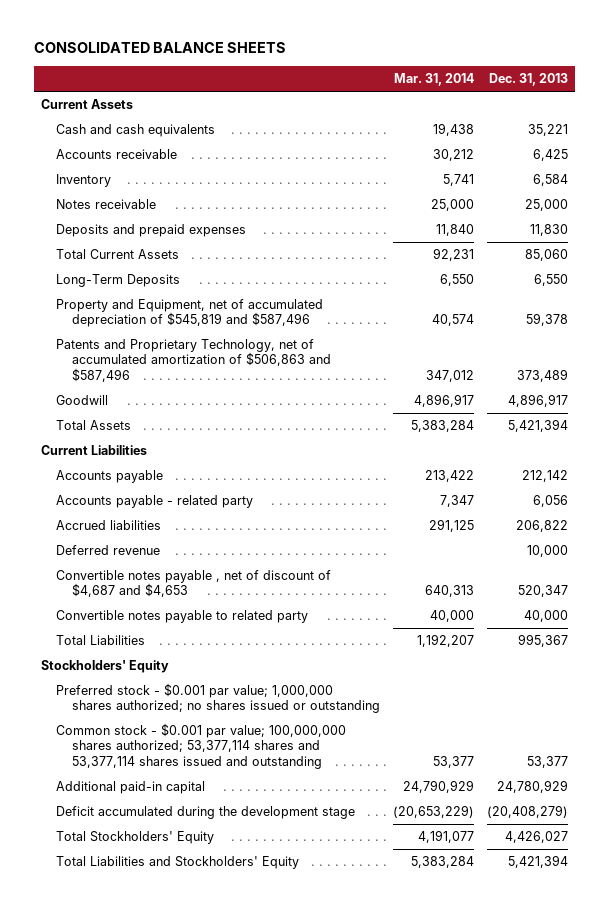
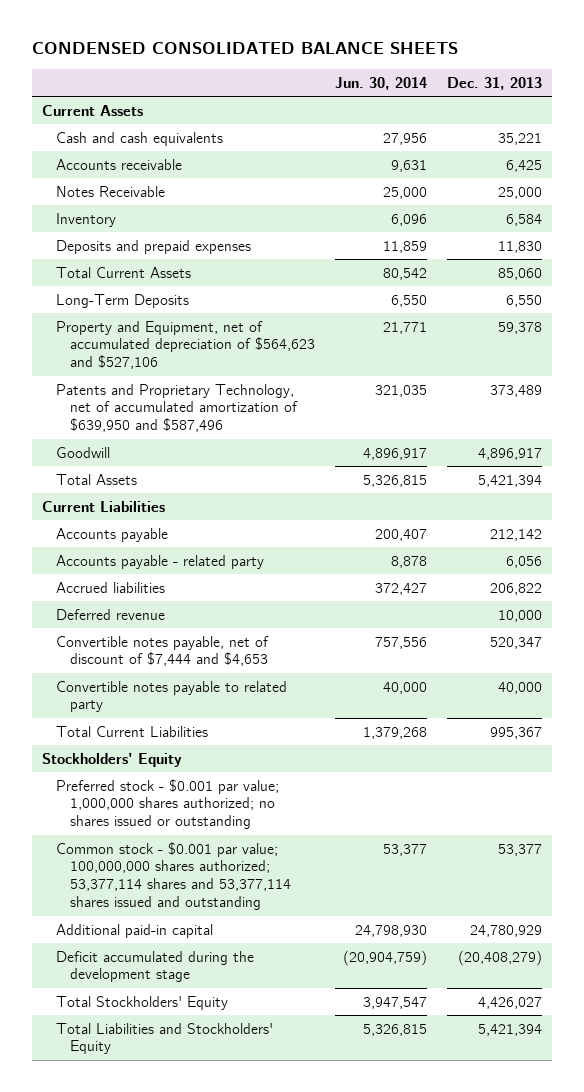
[34,42,287,54] CONSOLIDATED BALANCE SHEETS -> [31,42,458,55] CONDENSED CONSOLIDATED BALANCE SHEETS
[394,72,475,86] Mar. 31, 2014 -> none
none -> [335,76,428,90] Jun. 30, 2014
none -> [56,185,166,197] Notes Receivable
[56,199,157,210] Notes receivable -> none
[56,299,324,328] Property and Equipment, net of accumulated depreciation of $545,819 and $587,496 -> [56,320,316,370] Property and Equipment, net of accumulated depreciation of $564,623 and $527,106
[56,339,331,382] Patents and Proprietary Technology, net of accumulated amortization of $506,863 and $587,496 -> [56,383,299,433] Patents and Proprietary Technology, net of accumulated amortization of $639,950 and $587,496
[56,570,332,598] Convertible notes payable , net of discount of $4,687 and $4,653 -> [56,635,270,667] Convertible notes payable, net of discount of $7,444 and $4,653
[56,635,146,646] Total Liabilities -> [56,725,209,737] Total Current Liabilities

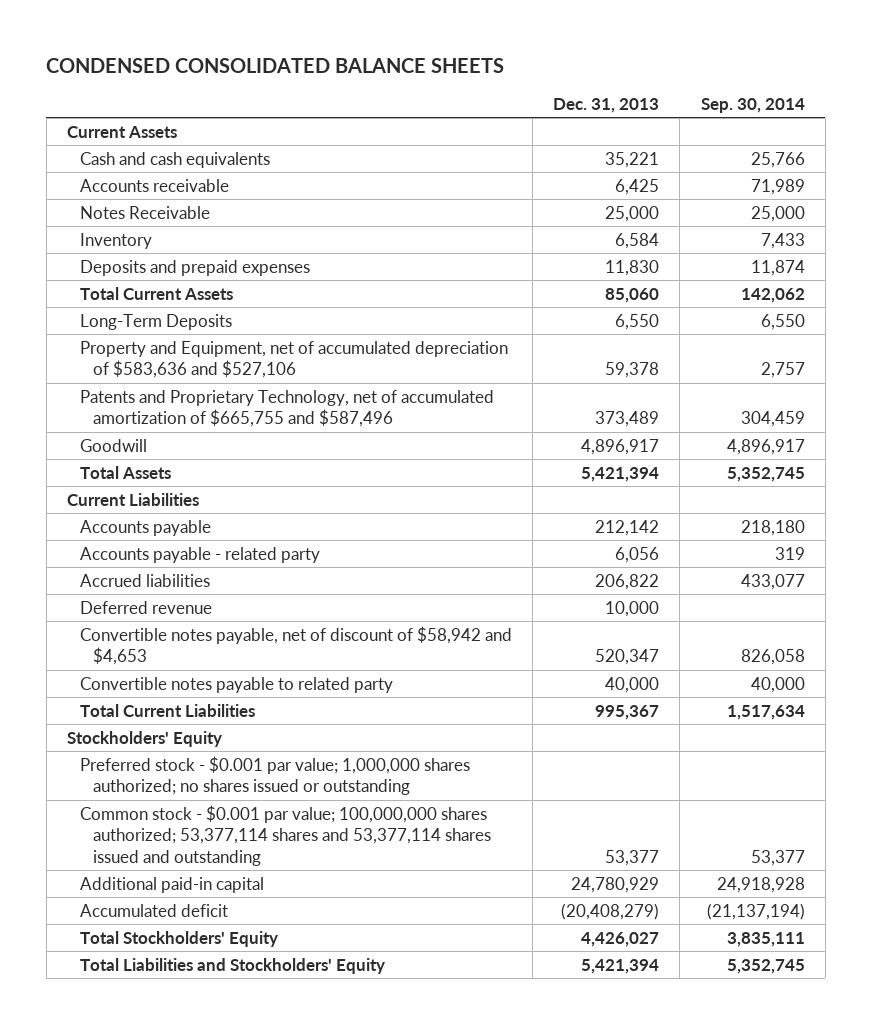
[335,76,428,90] Jun. 30, 2014 -> none
none -> [700,97,805,113] Sep. 30, 2014
[56,320,316,370] Property and Equipment, net of accumulated depreciation of $564,623 and $527,106 -> [79,340,508,379] Property and Equipment, net of accumulated depreciation of $583,636 and $527,106
[56,383,299,433] Patents and Proprietary Technology, net of accumulated amortization of $639,950 and $587,496 -> [79,389,494,428] Patents and Proprietary Technology, net of accumulated amortization of $665,755 and $587,496
[56,635,270,667] Convertible notes payable, net of discount of $7,444 and $4,653 -> [79,625,512,666] Convertible notes payable, net of discount of $58,942 and $4,653
[56,950,255,983] Deficit accumulated during the development stage -> [79,903,228,917] Accumulated deficit

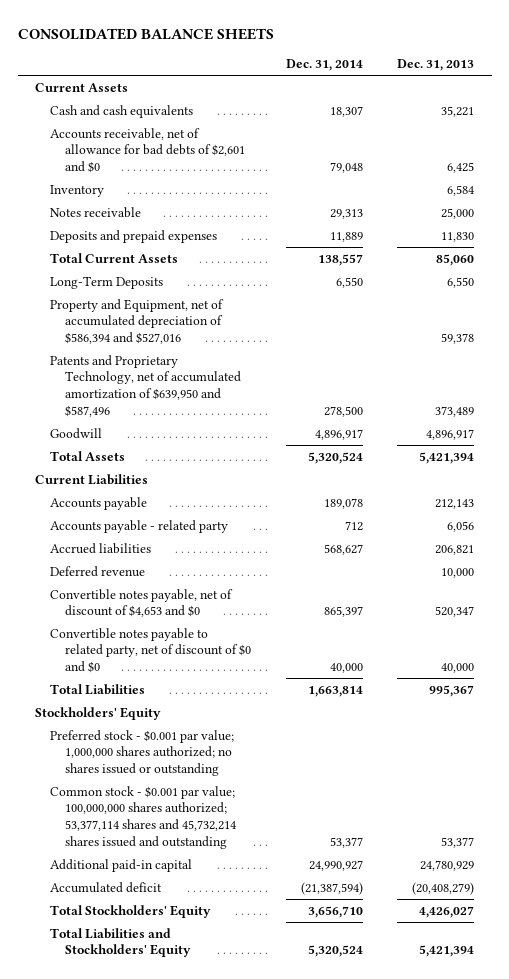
[46,57,505,73] CONDENSED CONSOLIDATED BALANCE SHEETS -> [17,27,274,40] CONSOLIDATED BALANCE SHEETS
[700,97,805,113] Sep. 30, 2014 -> none
none -> [285,59,363,72] Dec. 31, 2014
[79,205,210,219] Notes Receivable -> none
[79,178,229,192] Accounts receivable -> [49,127,245,174] Accounts receivable, net of allowance for bad debts of $2,601 and $0
none -> [49,206,141,218] Notes receivable
[79,340,508,379] Property and Equipment, net of accumulated depreciation of $583,636 and $527,106 -> [49,298,224,345] Property and Equipment, net of accumulated depreciation of $586,394 and $527,016
[79,389,494,428] Patents and Proprietary Technology, net of accumulated amortization of $665,755 and $587,496 -> [49,354,241,417] Patents and Proprietary Technology, net of accumulated amortization of $639,950 and $587,496
[595,519,660,536] 212,142 -> [435,498,475,509] 212,143
[595,573,660,590] 206,822 -> [435,544,475,555] 206,821
[79,625,512,666] Convertible notes payable, net of discount of $58,942 and $4,653 -> [49,588,233,618] Convertible notes payable, net of discount of $4,653 and $0
[79,676,393,693] Convertible notes payable to related party -> [49,627,251,674] Convertible notes payable to related party, net of discount of $0 and $0
[79,703,255,717] Total Current Liabilities -> [49,683,145,695] Total Liabilities
[79,804,491,866] Common stock - $0.001 par value; 100,000,000 shares authorized; 53,377,114 shares and 53,377,114 shares issued and outstanding -> [49,785,236,849] Common stock - $0.001 par value; 100,000,000 shares authorized; 53,377,114 shares and 45,732,214 shares issued and outstanding

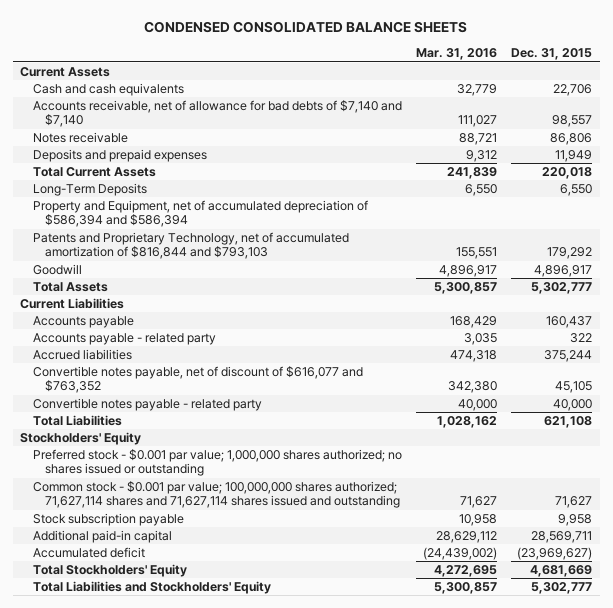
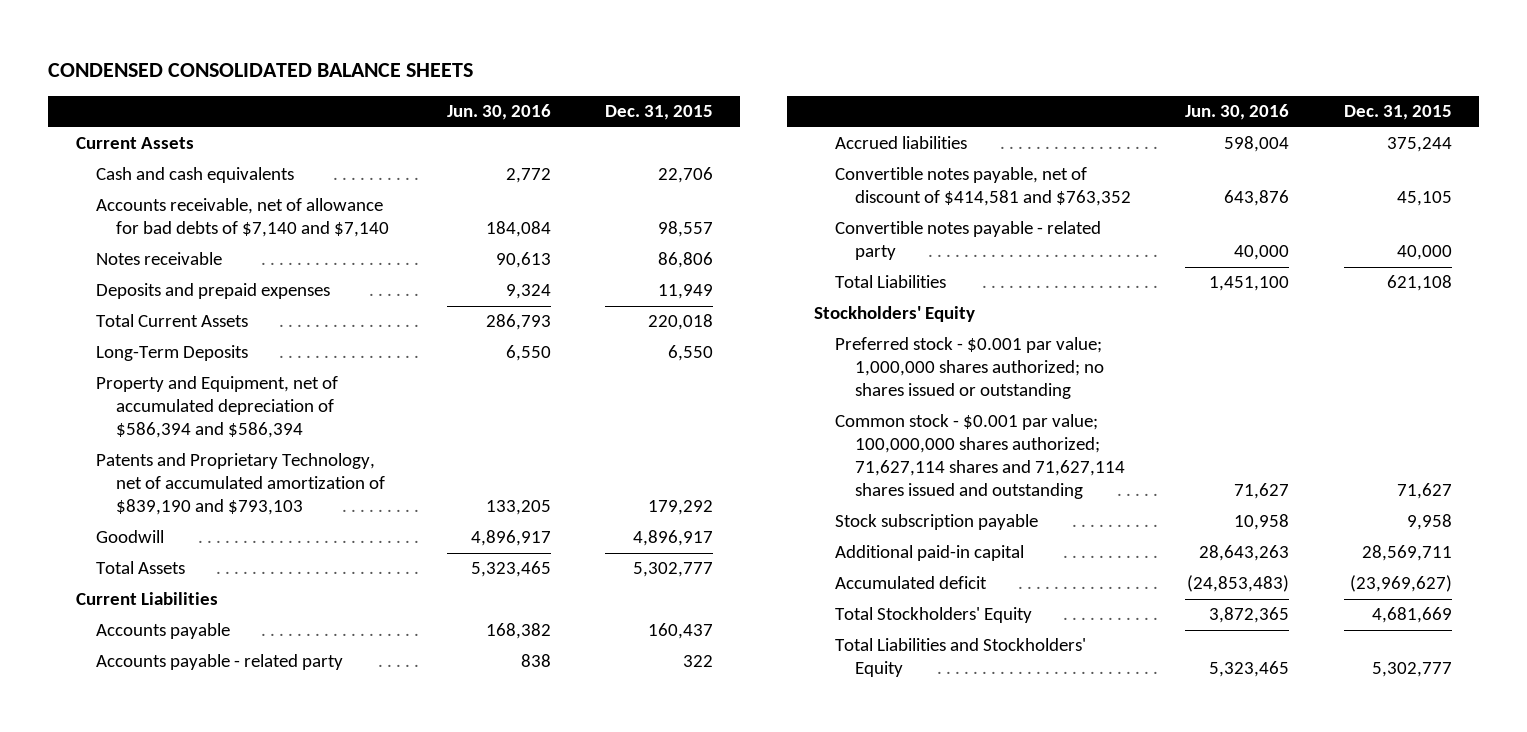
[416,48,498,61] Mar. 31, 2016 -> none
none -> [446,104,551,121] Jun. 30, 2016
[32,232,349,260] Patents and Proprietary Technology, net of accumulated amortization of $816,844 and $793,103 -> [95,453,386,516] Patents and Proprietary Technology, net of accumulated amortization of $839,190 and $793,103
[32,366,363,394] Convertible notes payable, net of discount of $616,077 and $763,352 -> [834,167,1132,207] Convertible notes payable, net of discount of $414,581 and $763,352

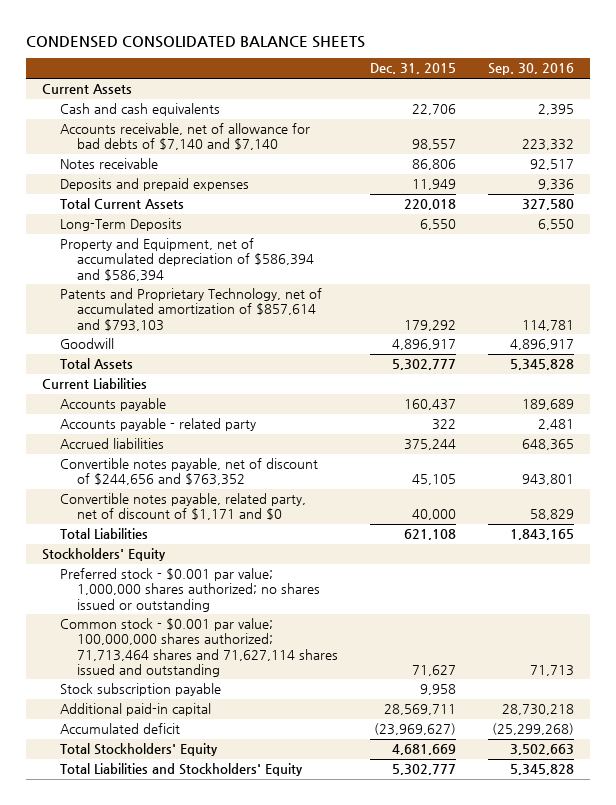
[446,104,551,121] Jun. 30, 2016 -> none
none -> [488,63,575,76] Sep. 30, 2016
[95,453,386,516] Patents and Proprietary Technology, net of accumulated amortization of $839,190 and $793,103 -> [59,288,322,331] Patents and Proprietary Technology, net of accumulated amortization of $857,614 and $793,103
[834,167,1132,207] Convertible notes payable, net of discount of $414,581 and $763,352 -> [59,458,318,486] Convertible notes payable, net of discount of $244,656 and $763,352
[834,221,1101,261] Convertible notes payable - related party -> [59,493,306,521] Convertible notes payable, related party, net of discount of $1,171 and $0
[834,414,1126,500] Common stock - $0.001 par value; 100,000,000 shares authorized; 71,627,114 shares and 71,627,114 shares issued and outstanding -> [59,618,338,677] Common stock - $0.001 par value; 100,000,000 shares authorized; 71,713,464 shares and 71,627,114 shares issued and outstanding

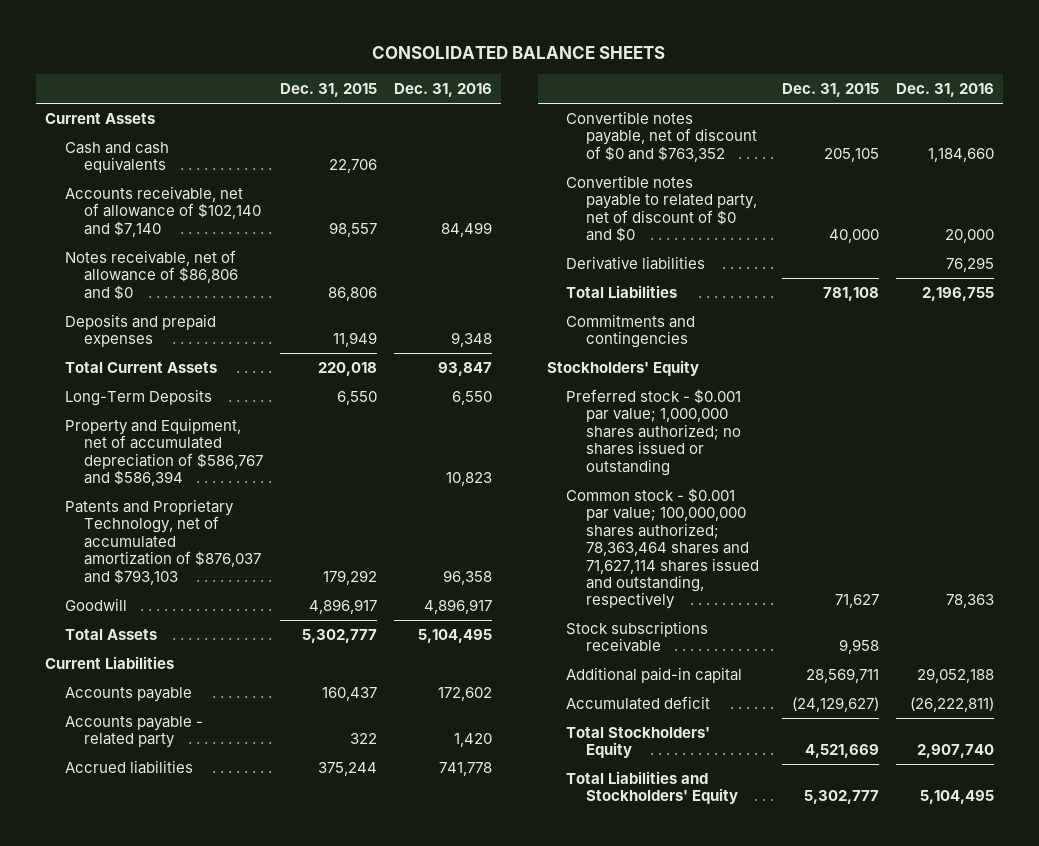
[26,35,366,48] CONDENSED CONSOLIDATED BALANCE SHEETS -> [372,46,666,60] CONSOLIDATED BALANCE SHEETS
[488,63,575,76] Sep. 30, 2016 -> none
none -> [394,83,493,98] Dec. 31, 2016
[59,123,310,151] Accounts receivable, net of allowance for bad debts of $7,140 and $7,140 -> [64,185,262,237] Accounts receivable, net of allowance of $102,140 and $7,140
[59,158,158,170] Notes receivable -> [64,249,239,300] Notes receivable, net of allowance of $86,806 and $0
[59,238,314,281] Property and Equipment, net of accumulated depreciation of $586,394 and $586,394 -> [64,417,264,487] Property and Equipment, net of accumulated depreciation of $586,767 and $586,394
[59,288,322,331] Patents and Proprietary Technology, net of accumulated amortization of $857,614 and $793,103 -> [64,498,262,585] Patents and Proprietary Technology, net of accumulated amortization of $876,037 and $793,103
[59,458,318,486] Convertible notes payable, net of discount of $244,656 and $763,352 -> [566,110,758,162] Convertible notes payable, net of discount of $0 and $763,352
[411,474,456,486] 45,105 -> [824,147,880,162] 205,105
[59,493,306,521] Convertible notes payable, related party, net of discount of $1,171 and $0 -> [566,174,758,243] Convertible notes payable to related party, net of discount of $0 and $0
none -> [566,255,706,270] Derivative liabilities
[403,529,456,541] 621,108 -> [823,286,880,301] 781,108
none -> [566,313,696,349] Commitments and contingencies
[59,618,338,677] Common stock - $0.001 par value; 100,000,000 shares authorized; 71,713,464 shares and 71,627,114 shares issued and outstanding -> [566,487,760,610] Common stock - $0.001 par value; 100,000,000 shares authorized; 78,363,464 shares and 71,627,114 shares issued and outstanding, respectively
[59,683,221,697] Stock subscription payable -> [566,620,709,653] Stock subscriptions receivable
[373,723,456,736] (23,969,627) -> [792,696,880,712] (24,129,627)
[391,744,456,756] 4,681,669 -> [805,744,880,759] 4,521,669

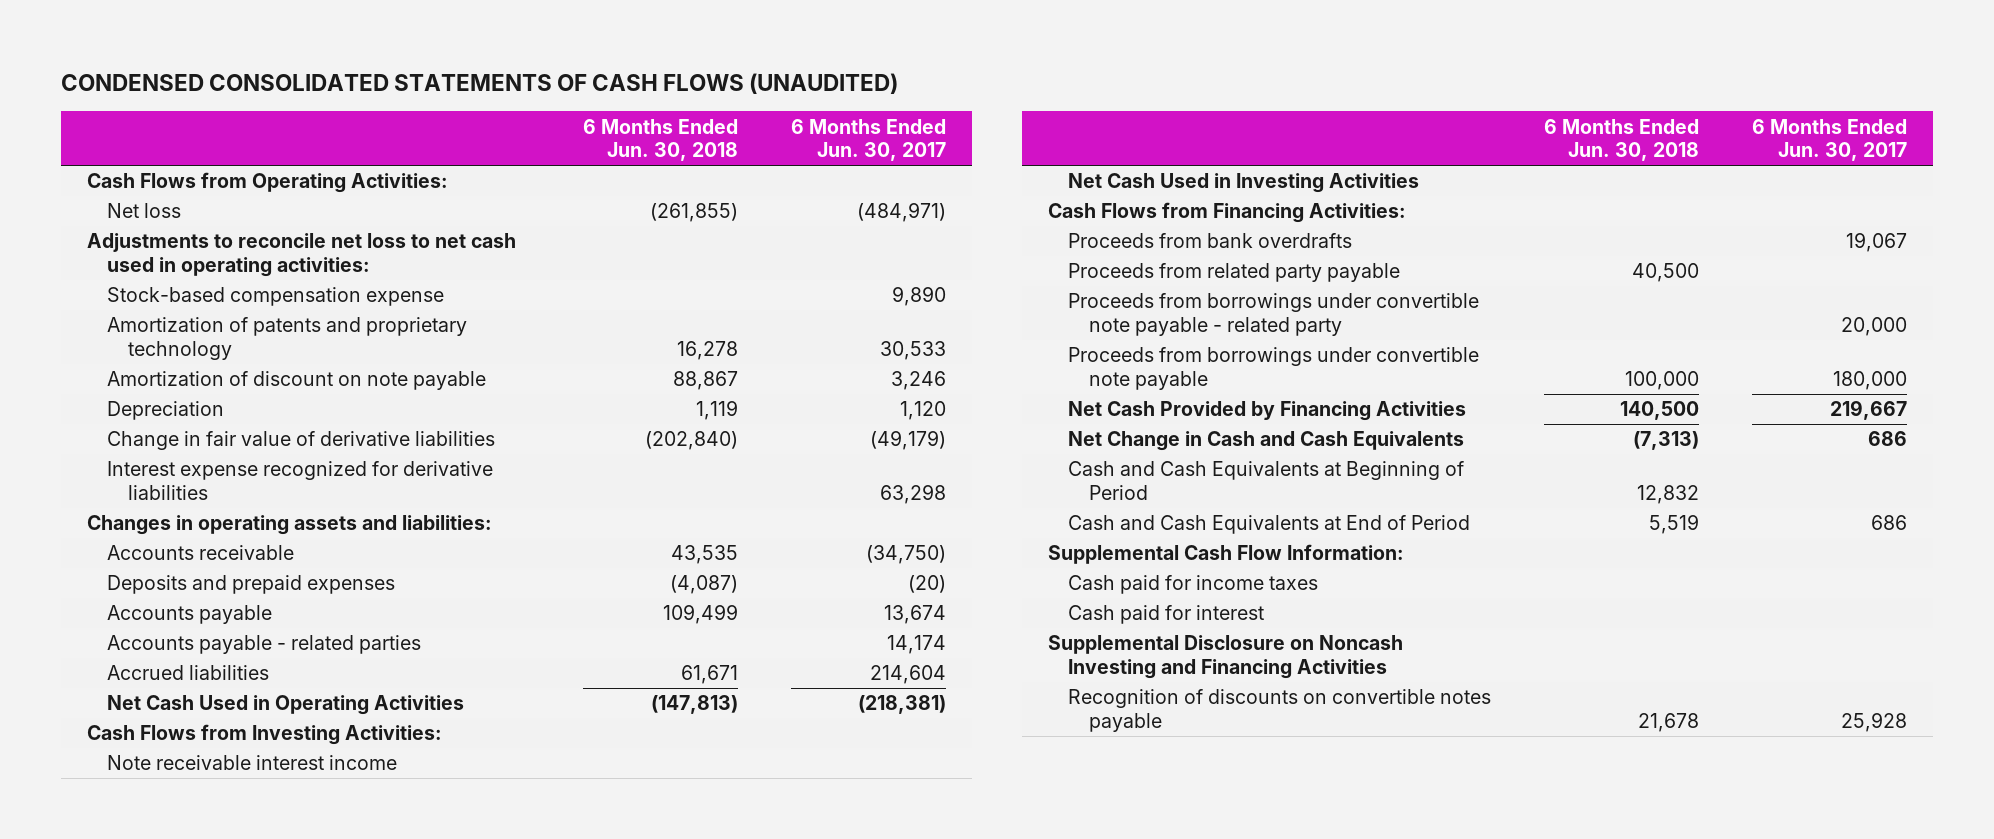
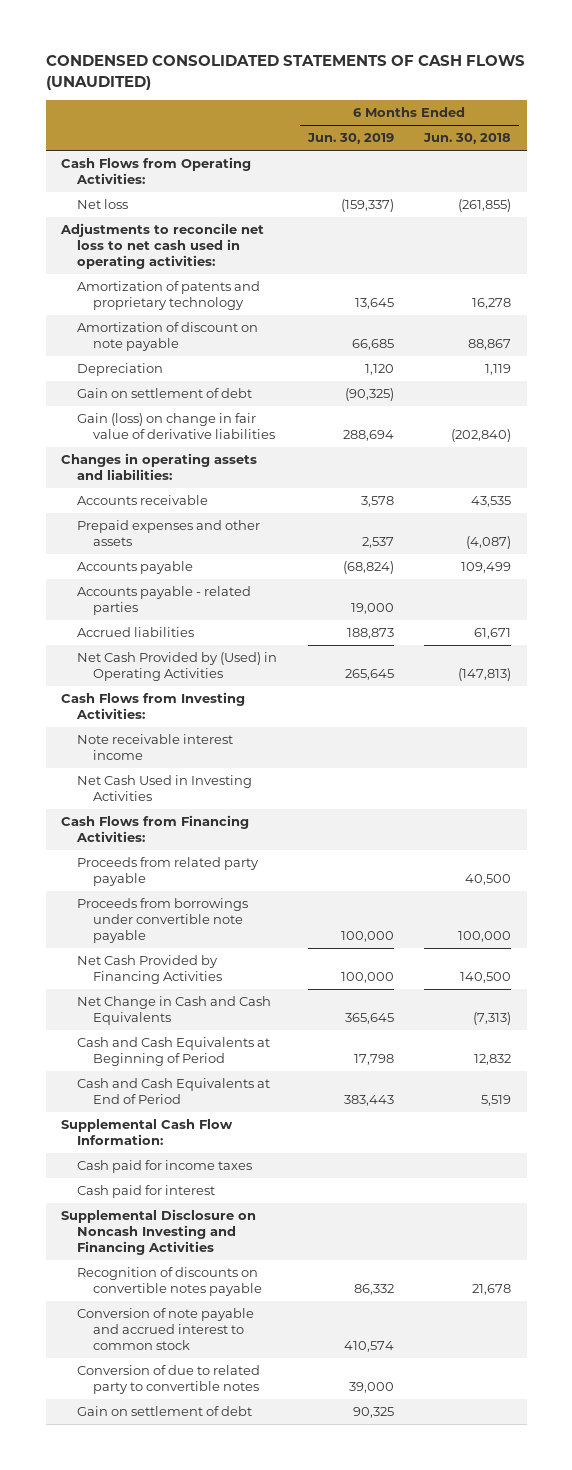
[791,118,947,162] 6 Months Ended Jun. 30, 2017 -> none
none -> [306,133,394,145] Jun. 30, 2019
[107,287,445,307] Stock-based compensation expense -> none
[107,461,494,501] Interest expense recognized for derivative liabilities -> none
none -> [76,388,252,399] Gain on settlement of debt
[107,431,496,451] Change in fair value of derivative liabilities -> [76,413,275,439] Gain (loss) on change in fair value of derivative liabilities
[107,575,396,595] Deposits and prepaid expenses -> [76,520,260,546] Prepaid expenses and other assets
[107,695,465,716] Net Cash Used in Operating Activities -> [76,652,277,681] Net Cash Provided by (Used) in Operating Activities
[1068,233,1353,249] Proceeds from bank overdrafts -> none
[1068,293,1480,337] Proceeds from borrowings under convertible note payable - related party -> none
none -> [76,1308,254,1350] Conversion of note payable and accrued interest to common stock
none -> [76,1365,260,1394] Conversion of due to related party to convertible notes
none -> [76,1406,252,1417] Gain on settlement of debt

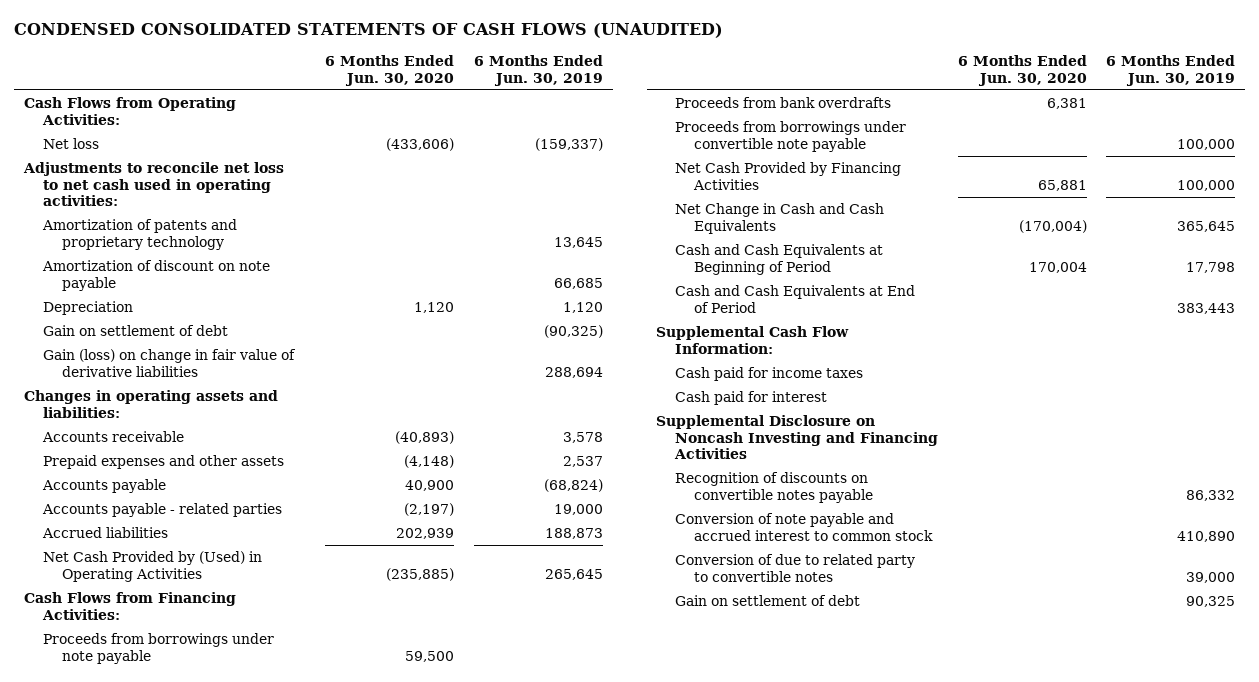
[423,133,512,145] Jun. 30, 2018 -> none
none -> [325,54,455,86] 6 Months Ended Jun. 30, 2020
[61,692,246,719] Cash Flows from Investing Activities: -> none
[76,734,233,760] Note receivable interest income -> none
[76,775,252,801] Net Cash Used in Investing Activities -> none
[76,857,259,886] Proceeds from related party payable -> none
none -> [42,633,274,664] Proceeds from borrowings under note payable
none -> [675,97,892,109] Proceeds from bank overdrafts
[343,1340,394,1352] 410,574 -> [1177,530,1236,542] 410,890

